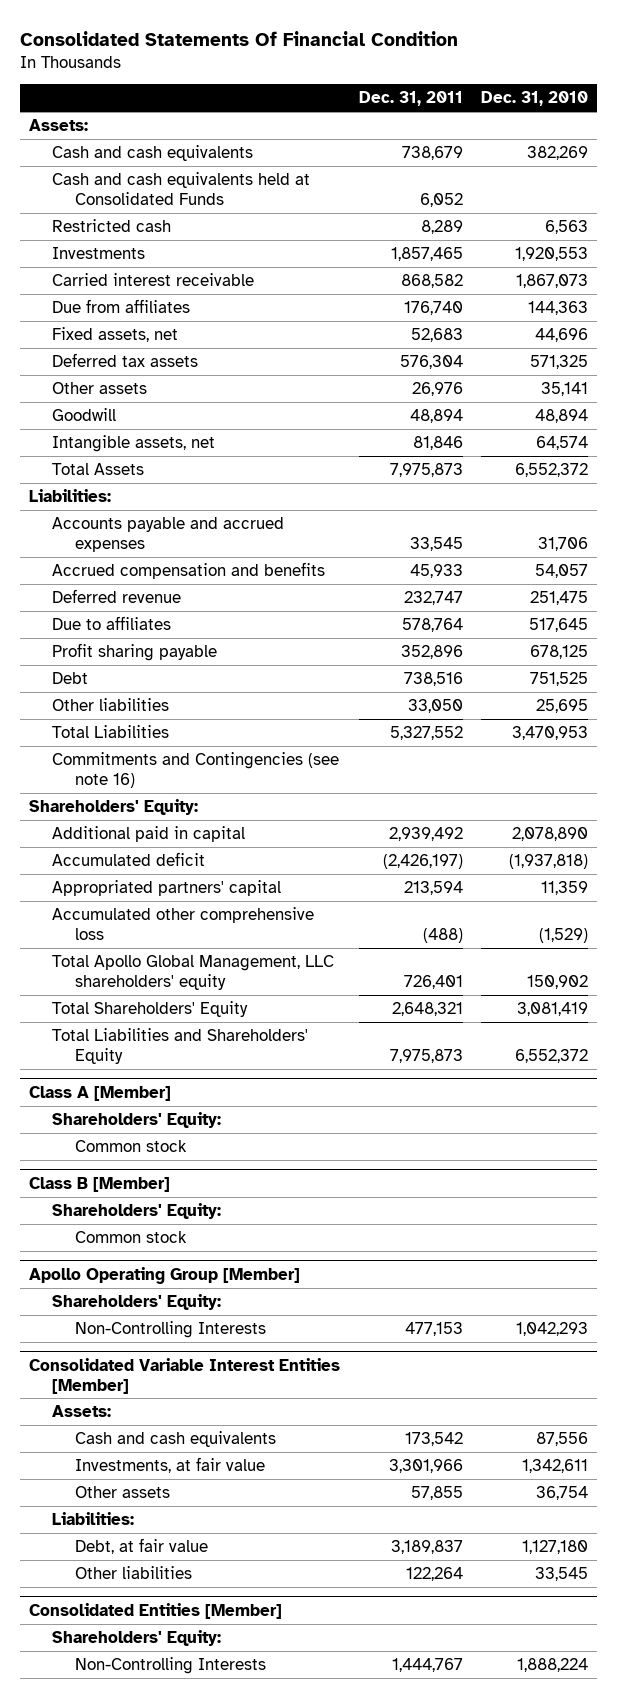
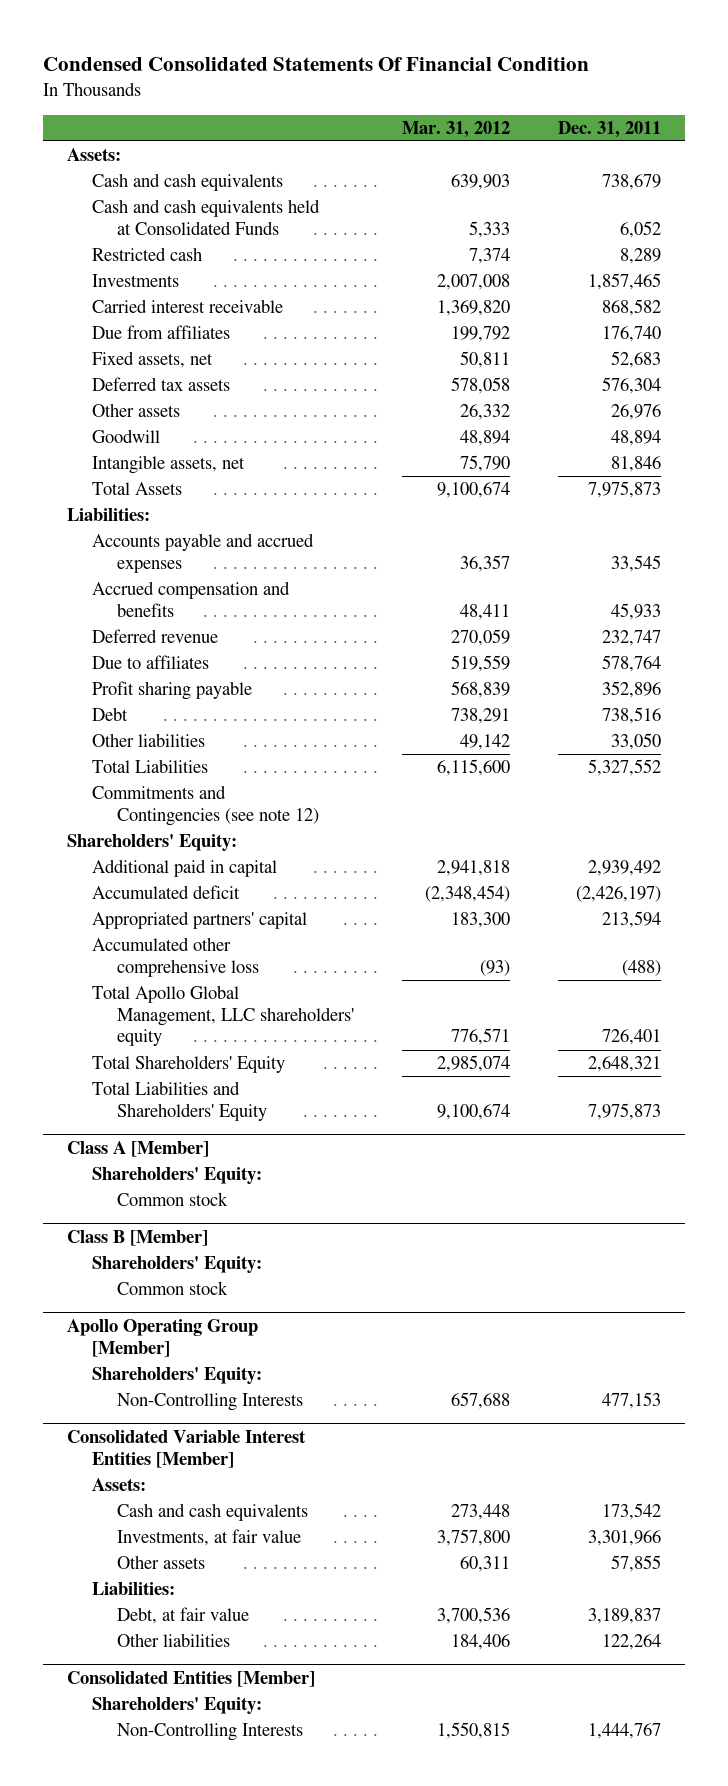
[20,30,459,46] Consolidated Statements Of Financial Condition -> [42,57,589,72] Condensed Consolidated Statements Of Financial Condition
[480,91,588,107] Dec. 31, 2010 -> none
none -> [401,120,510,138] Mar. 31, 2012
[52,751,340,788] Commitments and Contingencies (see note 16) -> [91,785,319,826] Commitments and Contingencies (see note 12)

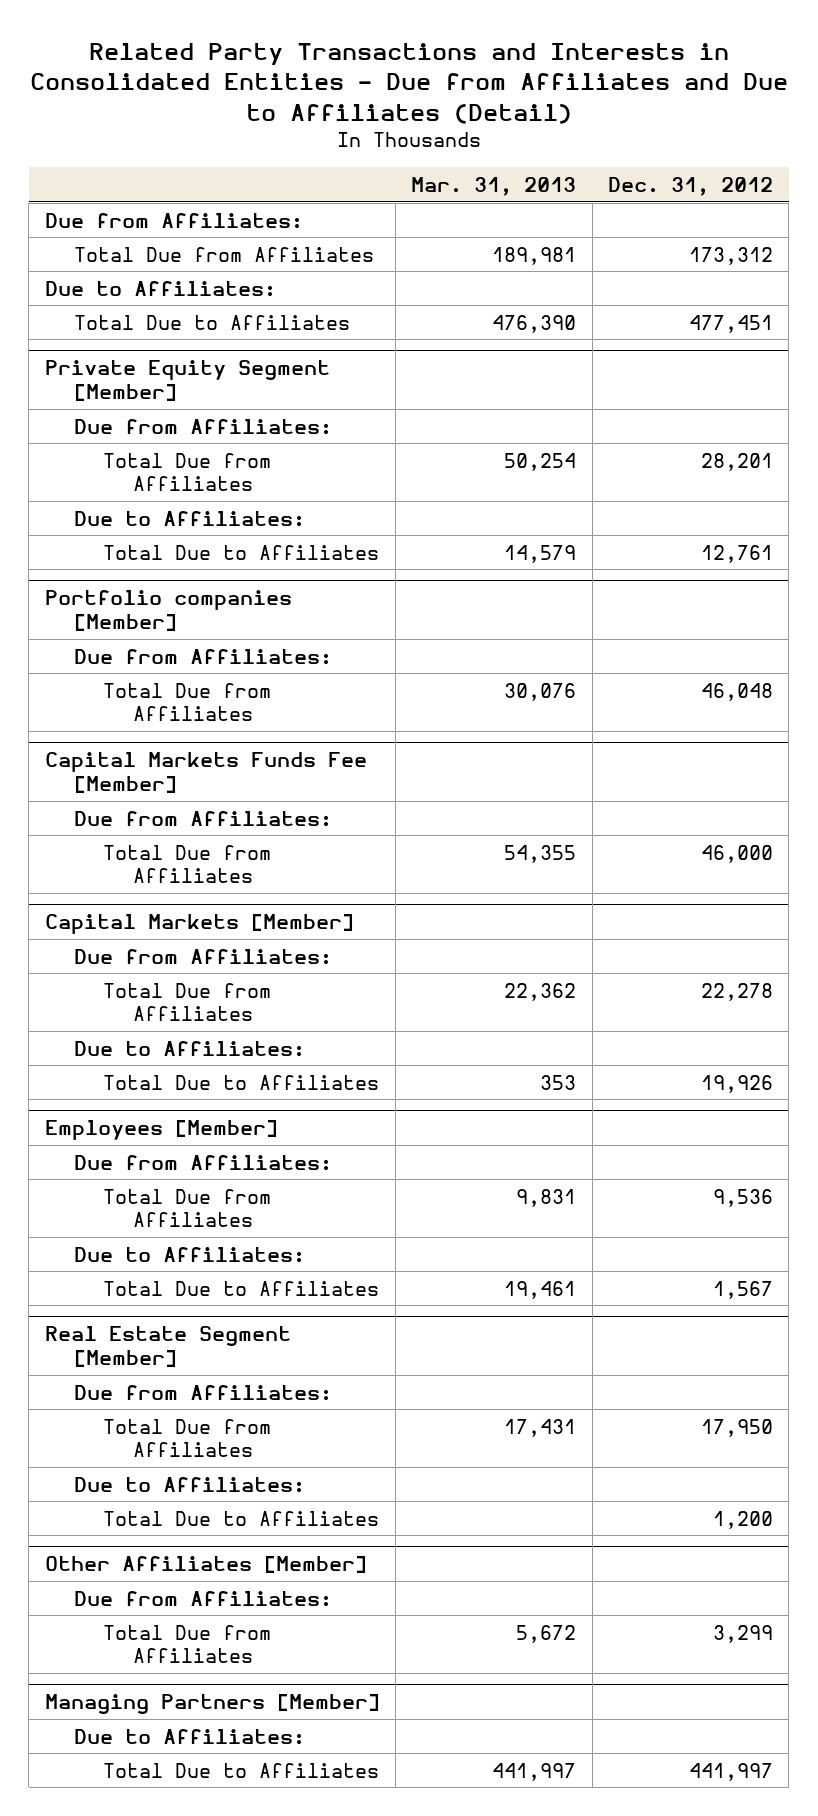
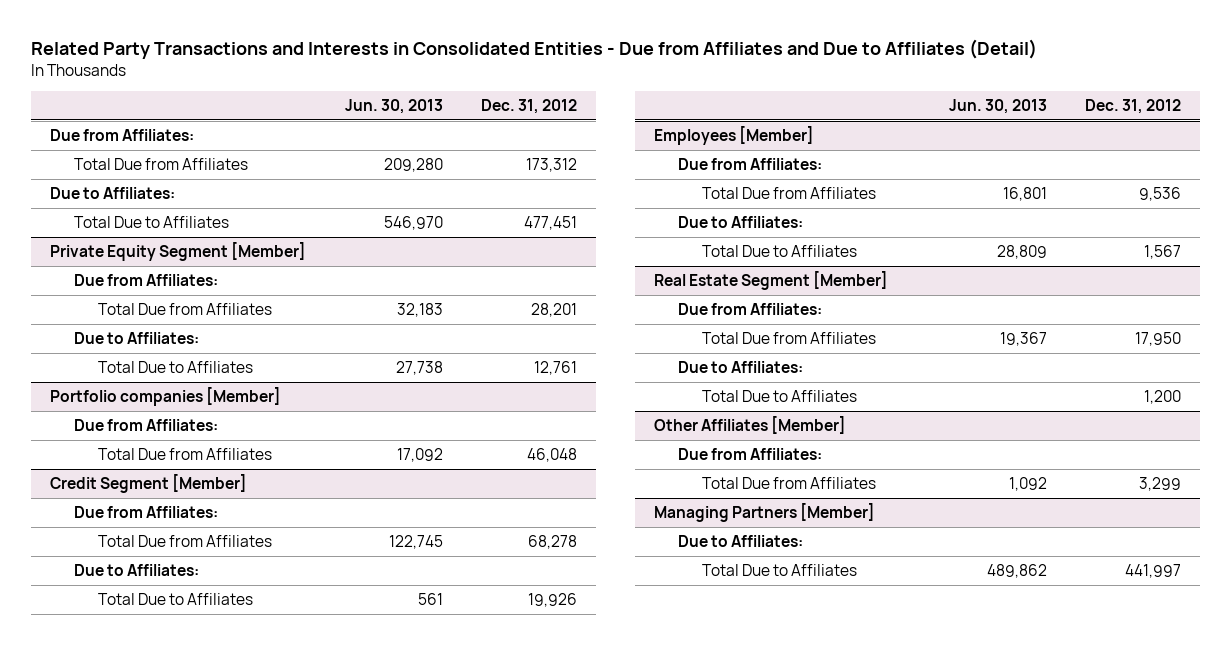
[411,176,577,196] Mar. 31, 2013 -> none
none -> [344,99,443,115] Jun. 30, 2013
[44,752,367,794] Capital Markets Funds Fee [Member] -> none
[74,810,333,827] Due from Affiliates: -> none
[103,844,272,884] Total Due from Affiliates -> none
[44,914,354,935] Capital Markets [Member] -> none
none -> [50,473,248,493] Credit Segment [Member]
[701,982,774,1001] 22,278 -> [528,534,578,549] 68,278

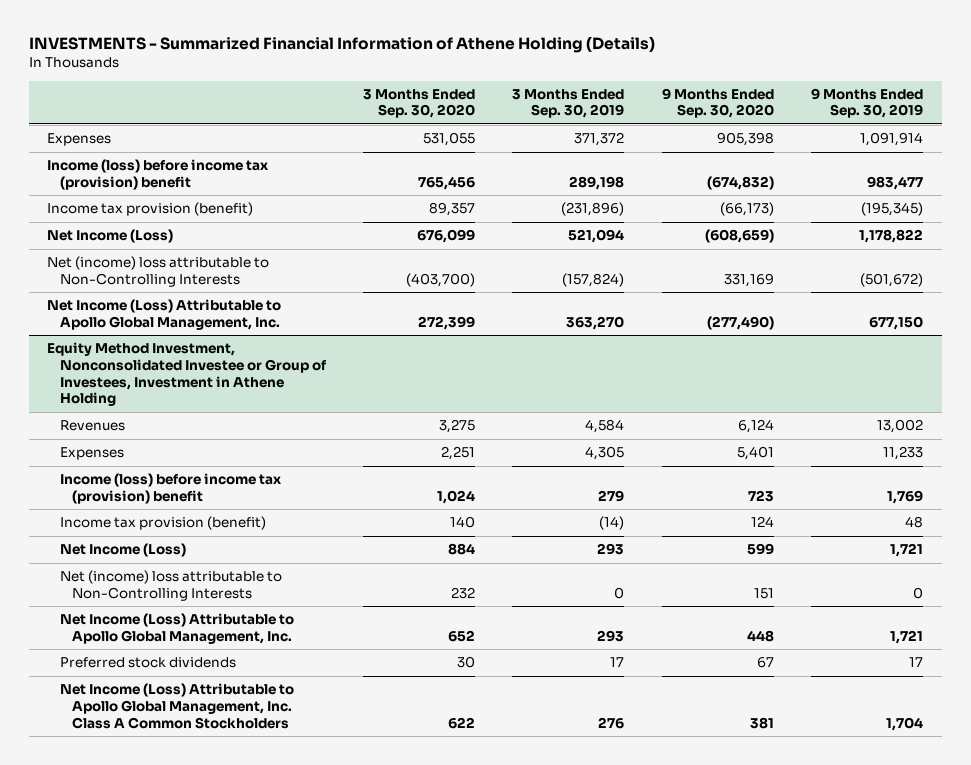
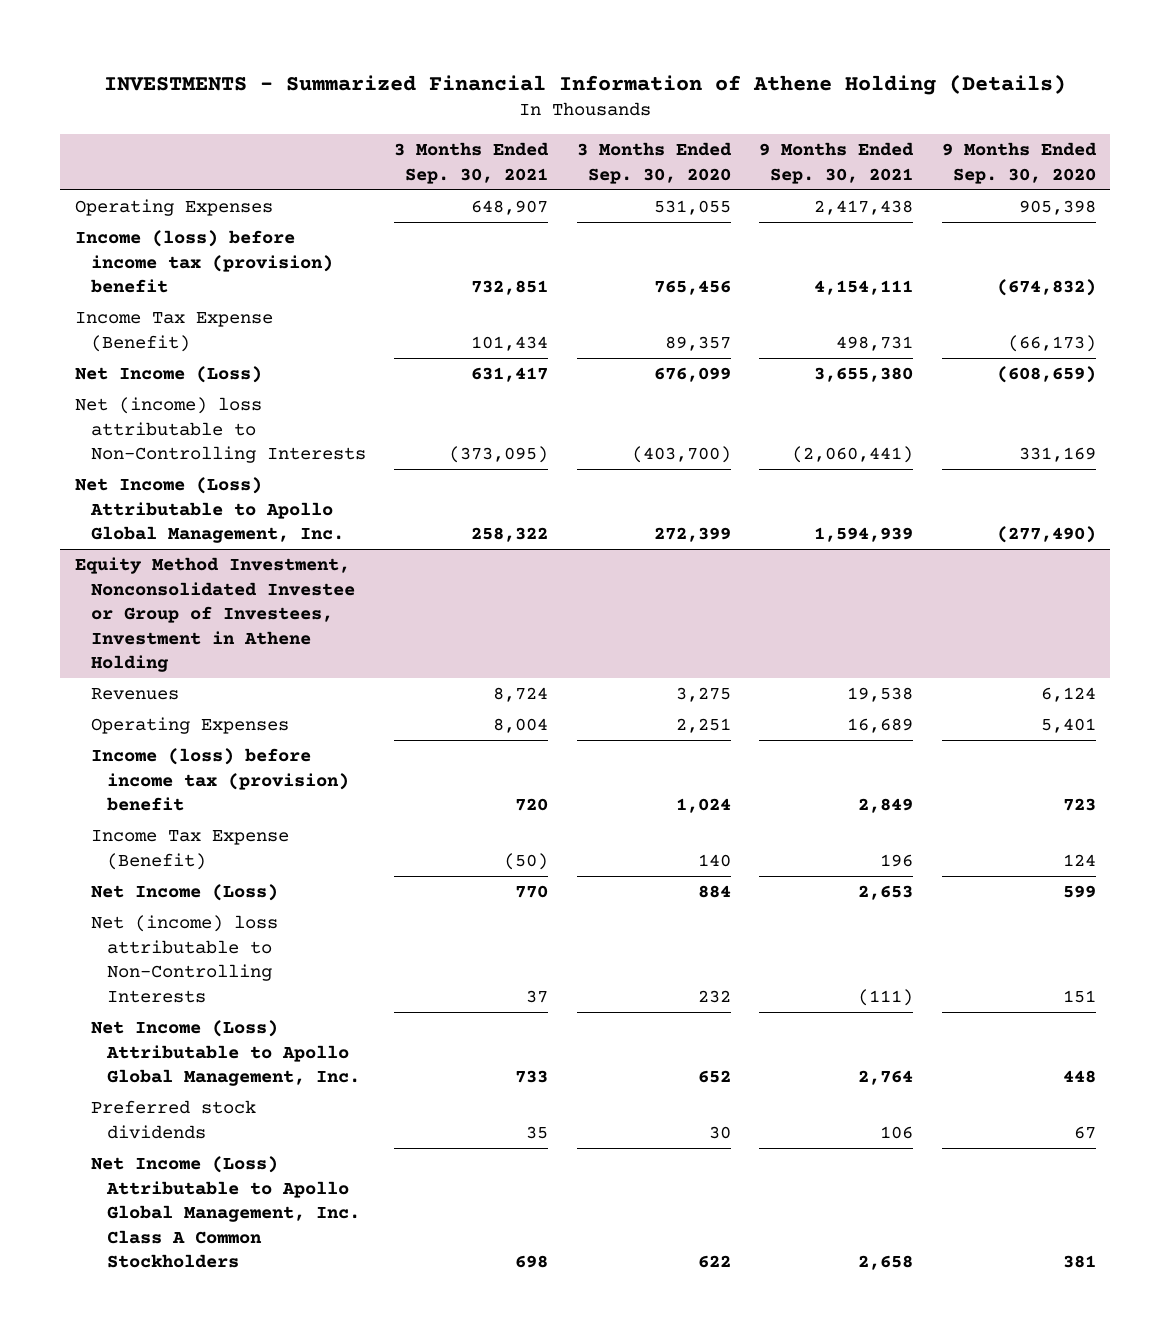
[512,88,625,119] 3 Months Ended Sep. 30, 2019 -> none
[811,87,924,119] 9 Months Ended Sep. 30, 2019 -> none
none -> [394,142,550,184] 3 Months Ended Sep. 30, 2021
none -> [759,142,915,184] 9 Months Ended Sep. 30, 2021
[47,133,112,147] Expenses -> [74,198,273,216] Operating Expenses
[47,202,254,217] Income tax provision (benefit) -> [74,311,273,352] Income Tax Expense (Benefit)
[59,447,124,461] Expenses -> [90,716,289,734] Operating Expenses
[59,516,266,531] Income tax provision (benefit) -> [90,829,289,870] Income Tax Expense (Benefit)

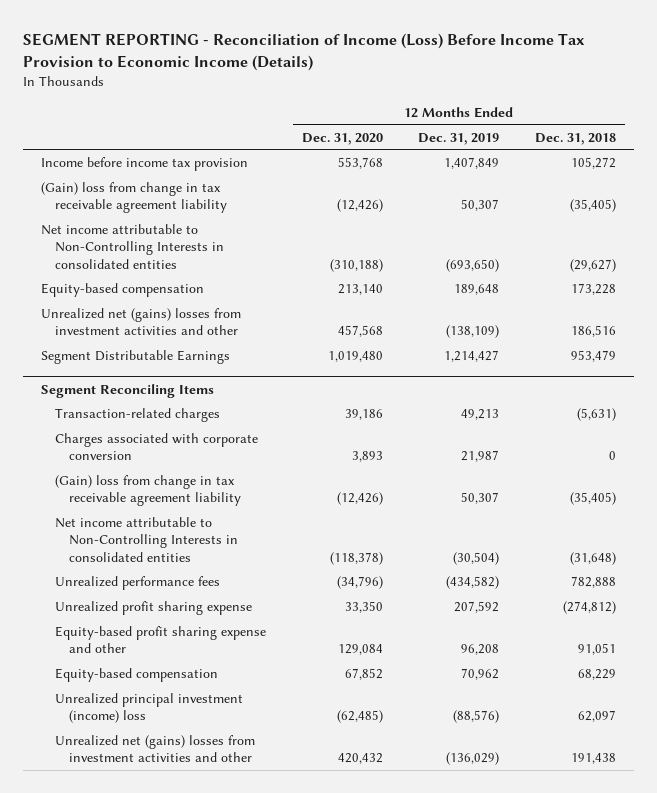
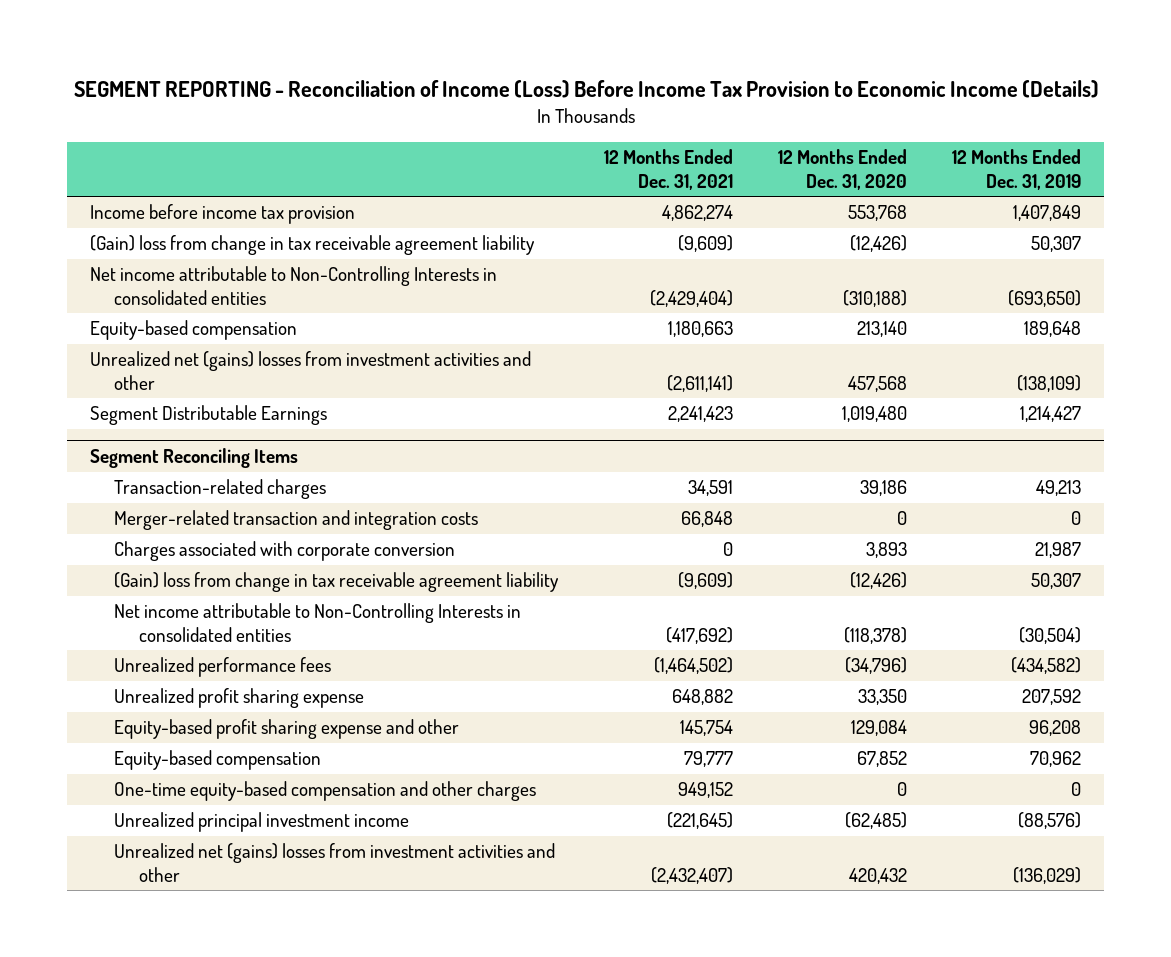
[534,132,616,145] Dec. 31, 2018 -> none
none -> [603,149,733,190] 12 Months Ended Dec. 31, 2021
none -> [114,510,479,531] Merger-related transaction and integration costs
none -> [114,781,537,802] One-time equity-based compensation and other charges
[54,692,243,724] Unrealized principal investment (income) loss -> [114,812,410,833] Unrealized principal investment income

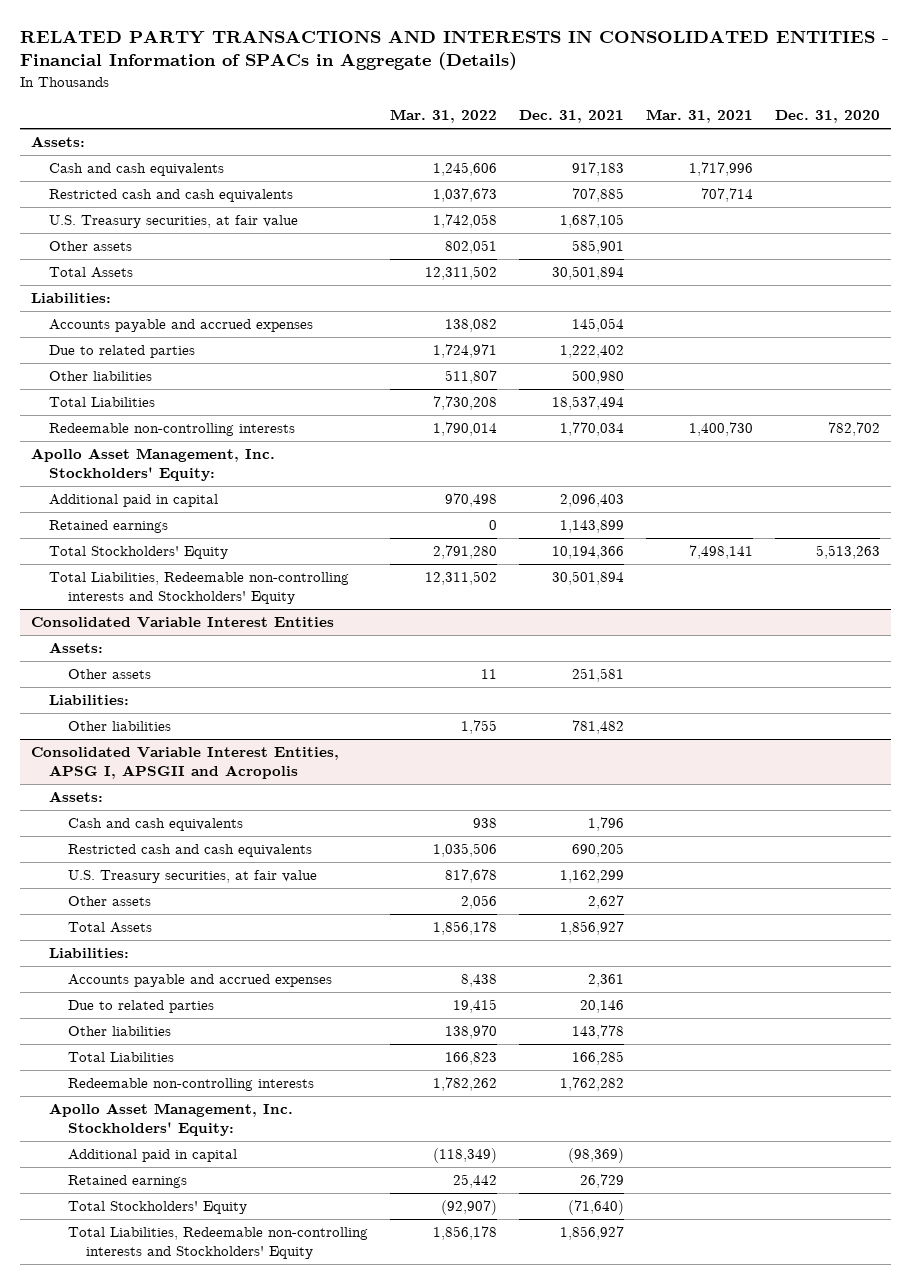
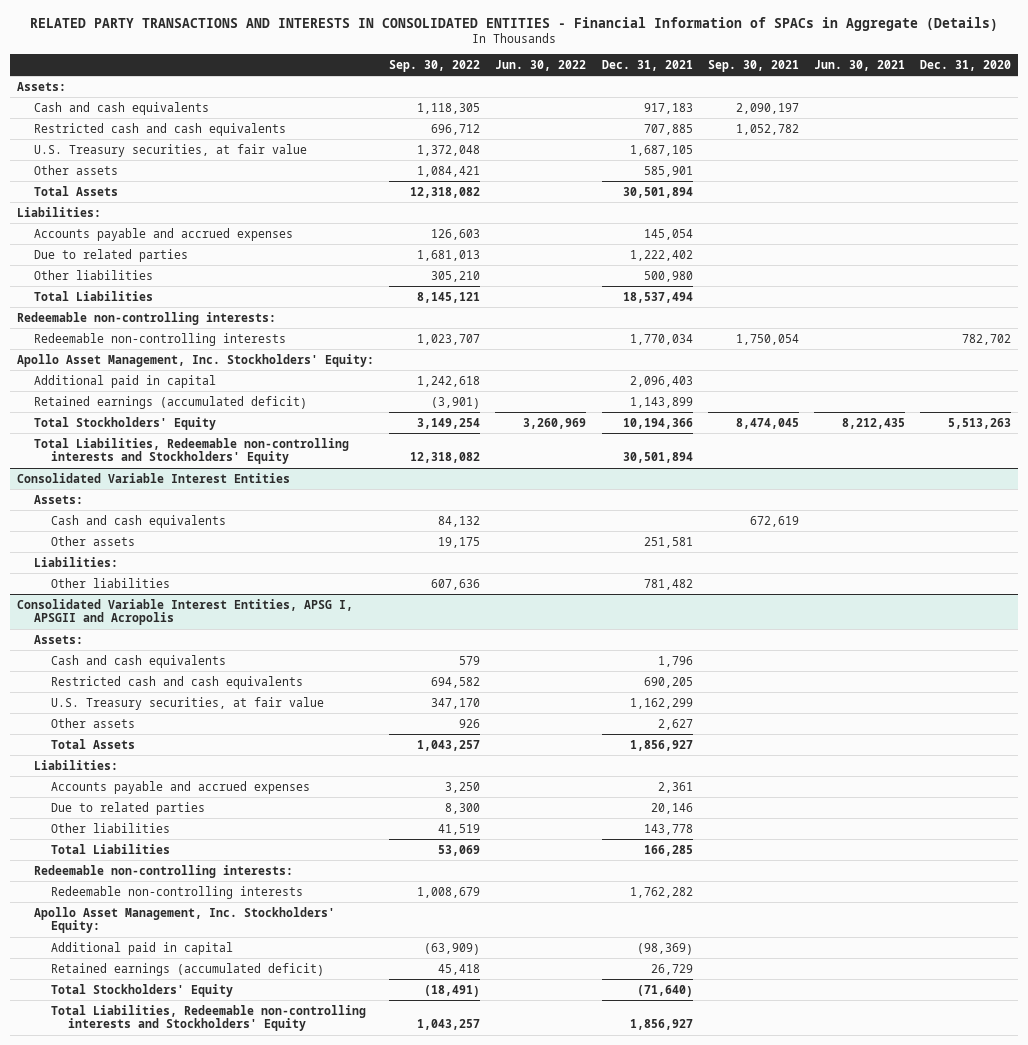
[389,108,497,123] Mar. 31, 2022 -> none
[645,108,753,123] Mar. 31, 2021 -> none
none -> [389,59,481,72] Sep. 30, 2022
none -> [495,59,587,71] Jun. 30, 2022
none -> [707,59,799,72] Sep. 30, 2021
none -> [813,59,905,71] Jun. 30, 2021
none -> [17,311,277,325] Redeemable non-controlling interests:
[49,520,169,534] Retained earnings -> [34,395,308,409] Retained earnings (accumulated deficit)
none -> [51,514,227,528] Cash and cash equivalents
none -> [34,864,294,878] Redeemable non-controlling interests:
[67,1175,187,1189] Retained earnings -> [51,962,325,976] Retained earnings (accumulated deficit)

